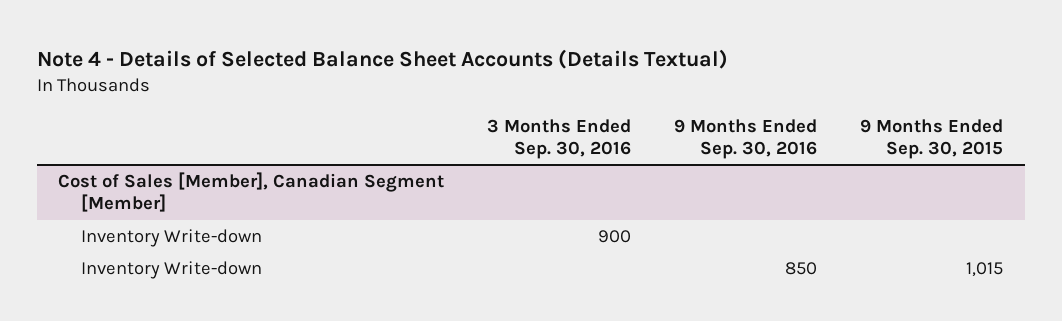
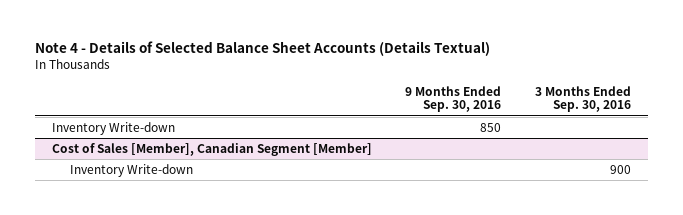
[860,118,1004,160] 9 Months Ended Sep. 30, 2015 -> none
none -> [51,121,175,135] Inventory Write-down
[81,261,263,280] Inventory Write-down -> none

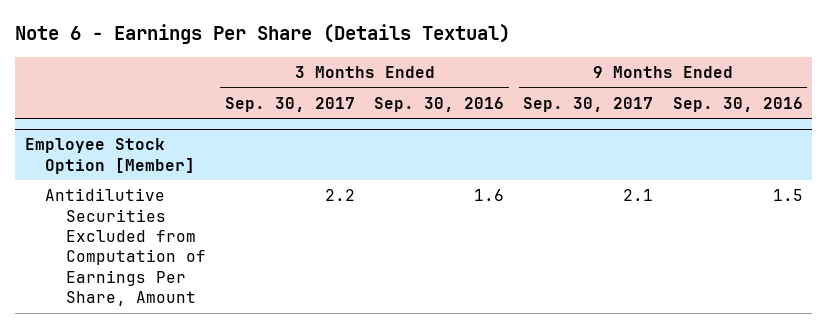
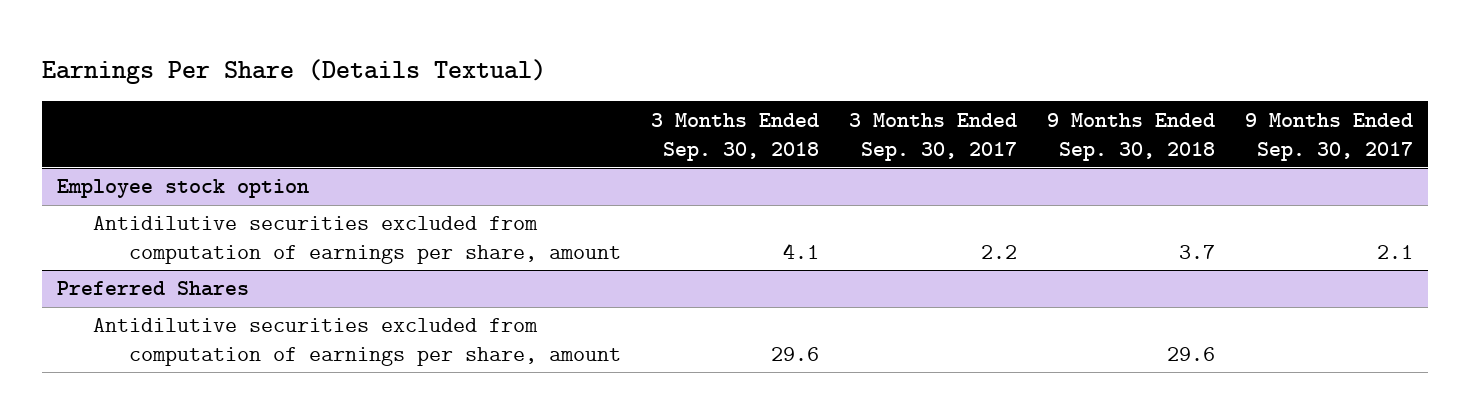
[15,24,511,45] Note 6 - Earnings Per Share (Details Textual) -> [42,59,547,85] Earnings Per Share (Details Textual)
[374,96,505,112] Sep. 30, 2016 -> none
[672,96,803,112] Sep. 30, 2016 -> none
none -> [651,112,820,161] 3 Months Ended Sep. 30, 2018
none -> [1047,112,1216,161] 9 Months Ended Sep. 30, 2018
[24,138,196,174] Employee Stock Option [Member] -> [57,179,310,199] Employee stock option
[45,188,207,307] Antidilutive Securities Excluded from Computation of Earnings Per Share, Amount -> [93,216,622,265] Antidilutive securities excluded from computation of earnings per share, amount
none -> [57,281,250,297] Preferred Shares
none -> [93,318,622,367] Antidilutive securities excluded from computation of earnings per share, amount

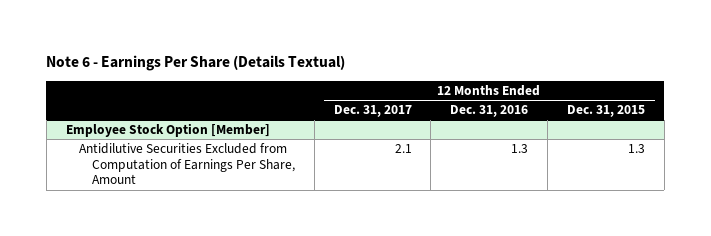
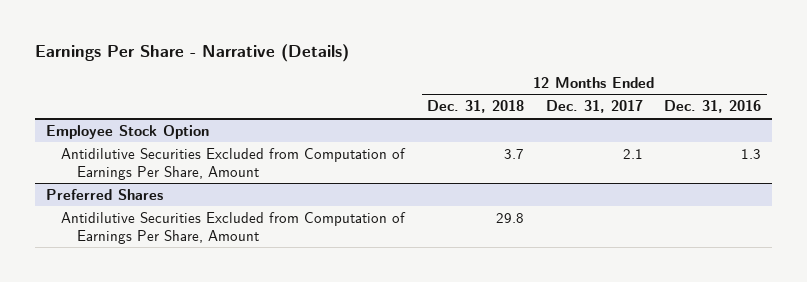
[46,55,346,72] Note 6 - Earnings Per Share (Details Textual) -> [34,44,349,63] Earnings Per Share - Narrative (Details)
[566,105,645,118] Dec. 31, 2015 -> none
none -> [426,100,524,114] Dec. 31, 2018
[65,123,270,138] Employee Stock Option [Member] -> [45,124,209,139] Employee Stock Option
none -> [45,188,163,200] Preferred Shares
none -> [61,211,407,244] Antidilutive Securities Excluded from Computation of Earnings Per Share, Amount

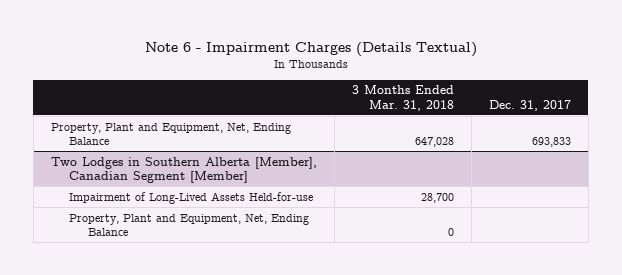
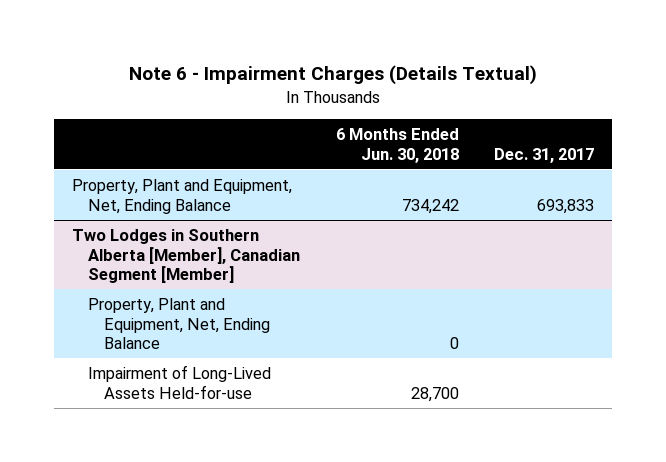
[351,85,454,111] 3 Months Ended Mar. 31, 2018 -> none
none -> [335,128,459,163] 6 Months Ended Jun. 30, 2018
[69,191,314,204] Impairment of Long-Lived Assets Held-for-use -> [88,364,272,399] Impairment of Long-Lived Assets Held-for-use

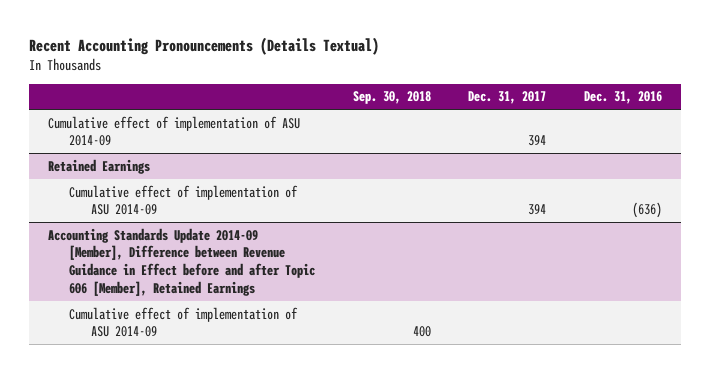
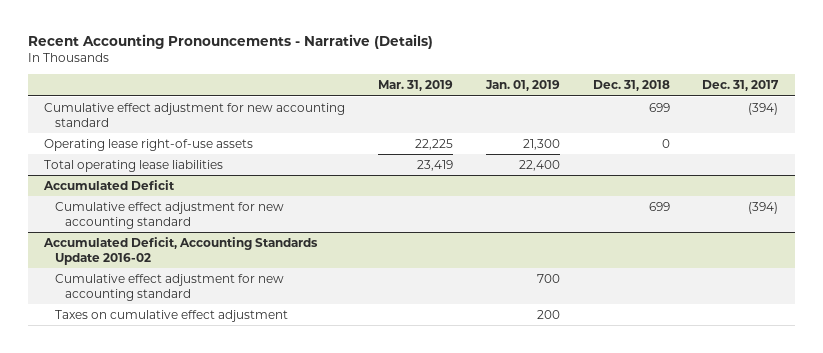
[28,36,379,55] Recent Accounting Pronouncements (Details Textual) -> [28,34,434,50] Recent Accounting Pronouncements - Narrative (Details)
[352,91,431,105] Sep. 30, 2018 -> none
[583,91,662,105] Dec. 31, 2016 -> none
none -> [378,80,454,92] Mar. 31, 2019
none -> [484,80,560,92] Jan. 01, 2019
none -> [592,80,670,92] Dec. 31, 2018
[47,115,300,147] Cumulative effect of implementation of ASU 2014-09 -> none
[69,184,299,216] Cumulative effect of implementation of ASU 2014-09 -> none
[47,227,316,296] Accounting Standards Update 2014-09 [Member], Difference between Revenue Guidance in Effect before and after Topic 606 [Member], Retained Earnings -> none
[69,306,299,338] Cumulative effect of implementation of ASU 2014-09 -> none
none -> [44,102,346,127] Cumulative effect adjustment for new accounting standard
none -> [44,138,254,151] Operating lease right-of-use assets
none -> [44,159,224,172] Total operating lease liabilities
[47,158,150,174] Retained Earnings -> [43,179,176,190] Accumulated Deficit
none -> [54,201,284,229] Cumulative effect adjustment for new accounting standard
none -> [43,236,319,265] Accumulated Deficit, Accounting Standards Update 2016-02
none -> [54,273,284,301] Cumulative effect adjustment for new accounting standard
none -> [54,309,288,322] Taxes on cumulative effect adjustment

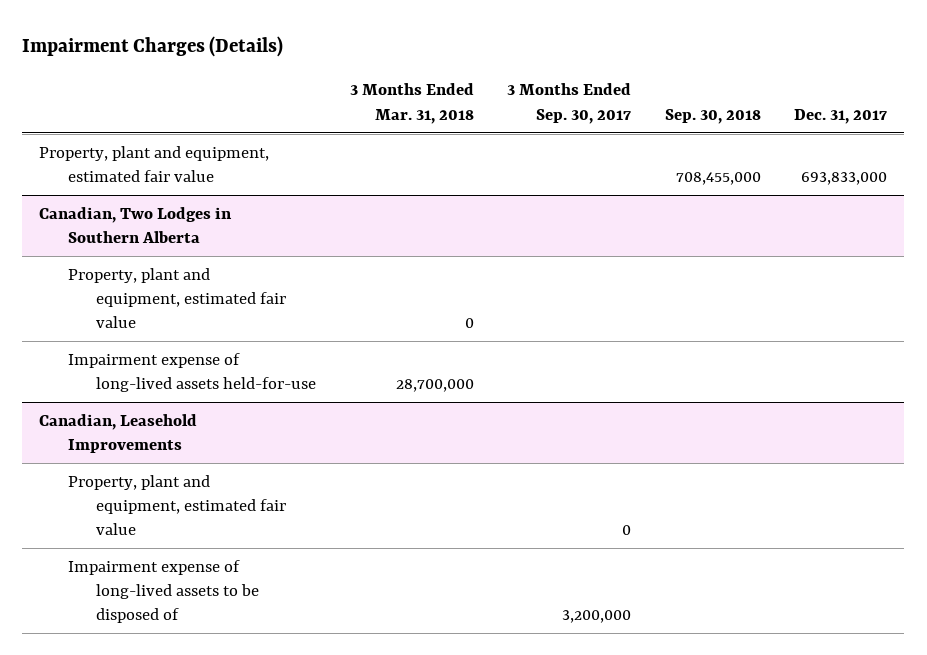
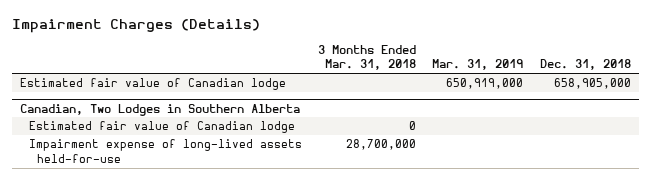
[507,83,632,124] 3 Months Ended Sep. 30, 2017 -> none
[664,108,761,124] Sep. 30, 2018 -> none
[794,108,888,124] Dec. 31, 2017 -> none
none -> [432,59,524,71] Mar. 31, 2019
none -> [539,59,631,71] Dec. 31, 2018
[39,145,270,183] Property, plant and equipment, estimated fair value -> [19,78,286,91] Estimated fair value of Canadian lodge
[67,267,287,329] Property, plant and equipment, estimated fair value -> [28,121,295,134] Estimated fair value of Canadian lodge
[39,413,198,454] Canadian, Leasehold Improvements -> none
[67,474,287,536] Property, plant and equipment, estimated fair value -> none
[67,559,260,624] Impairment expense of long-lived assets to be disposed of -> none

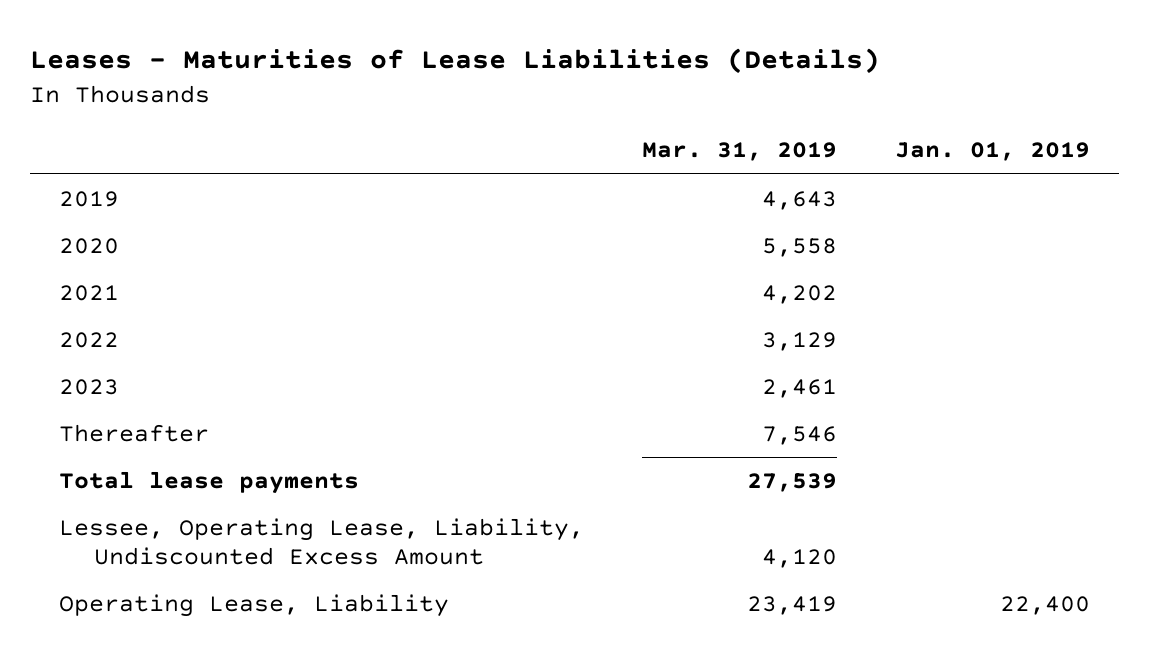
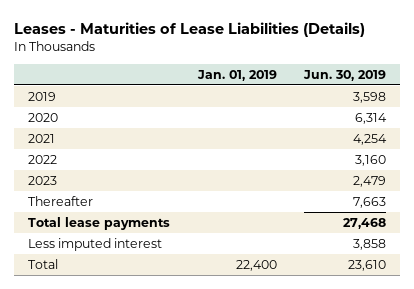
[641,142,837,162] Mar. 31, 2019 -> none
none -> [303,69,387,81] Jun. 30, 2019
[58,517,584,565] Lessee, Operating Lease, Liability, Undiscounted Excess Amount -> [28,237,163,251] Less imputed interest
[58,593,449,617] Operating Lease, Liability -> [28,258,59,269] Total

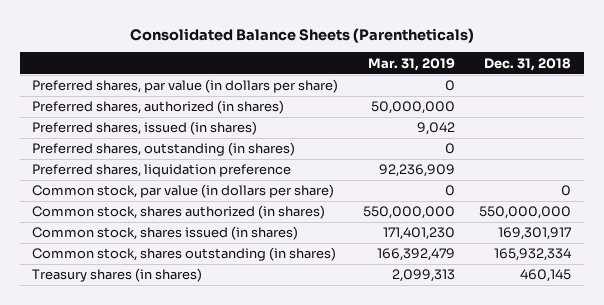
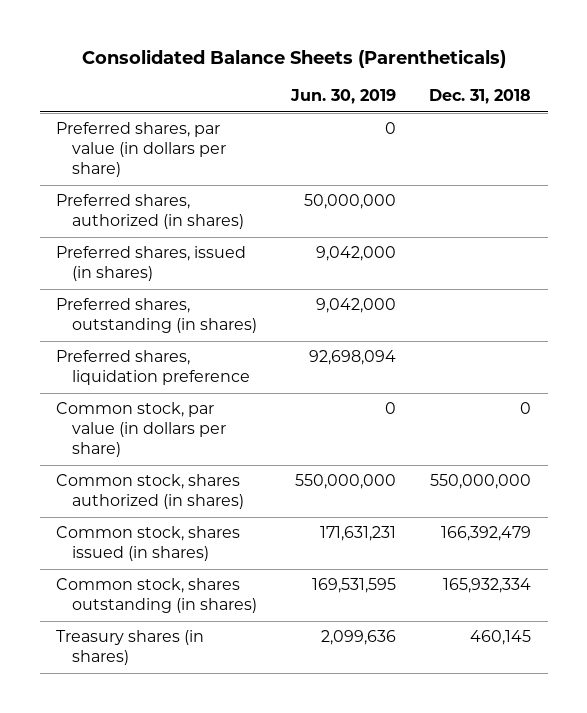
[367,57,455,71] Mar. 31, 2019 -> none
none -> [289,89,396,105] Jun. 30, 2019
[498,227,572,241] 169,301,917 -> [441,526,532,542] 166,392,479

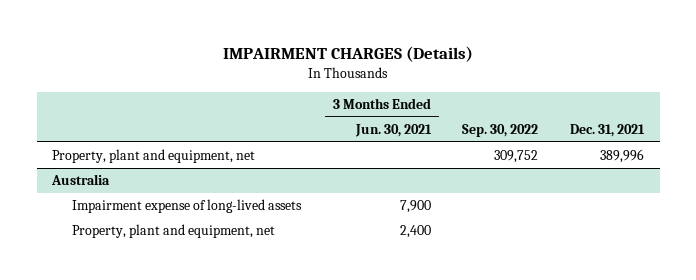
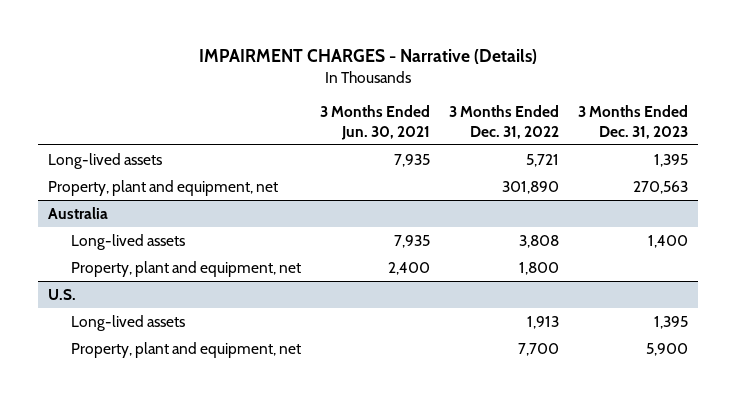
[223,45,474,62] IMPAIRMENT CHARGES (Details) -> [198,49,537,65] IMPAIRMENT CHARGES - Narrative (Details)
[462,124,539,138] Sep. 30, 2022 -> none
[569,124,645,138] Dec. 31, 2021 -> none
none -> [449,105,560,139] 3 Months Ended Dec. 31, 2022
none -> [578,105,689,139] 3 Months Ended Dec. 31, 2023
none -> [47,152,162,169] Long-lived assets
[72,199,303,214] Impairment expense of long-lived assets -> [71,233,186,250] Long-lived assets
[399,200,431,214] 7,900 -> [394,234,431,248] 7,935
none -> [47,288,76,300] U.S.
none -> [71,314,186,331] Long-lived assets
none -> [71,341,302,358] Property, plant and equipment, net

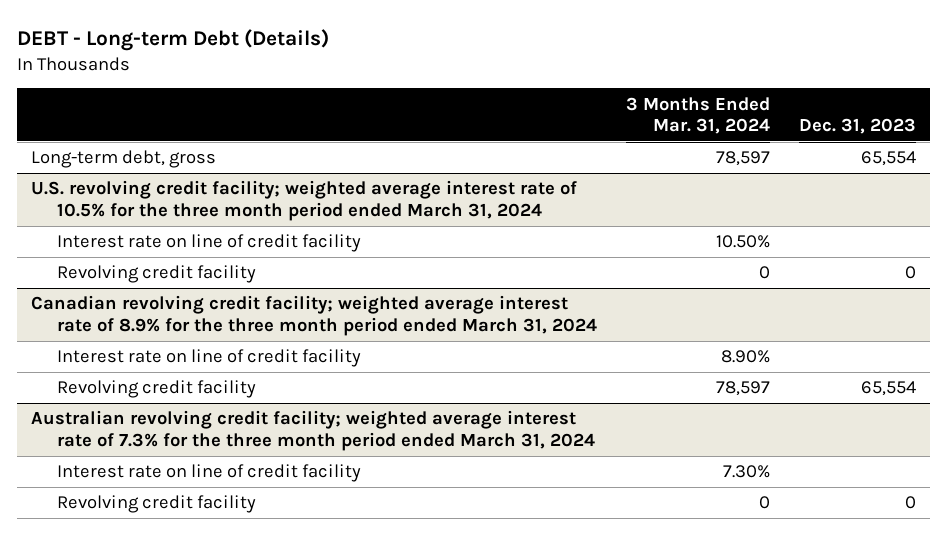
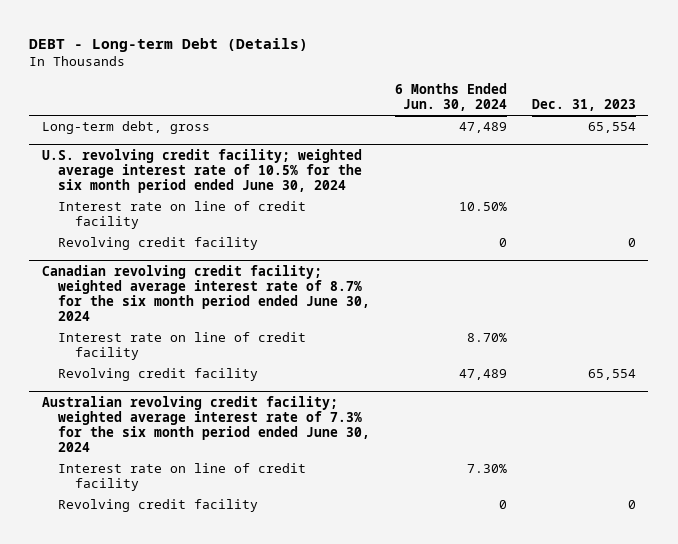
[625,96,770,135] 3 Months Ended Mar. 31, 2024 -> none
none -> [395,83,508,112] 6 Months Ended Jun. 30, 2024
[31,180,578,221] U.S. revolving credit facility; weighted average interest rate of 10.5% for the three month period ended March 31, 2024 -> [41,148,363,193] U.S. revolving credit facility; weighted average interest rate of 10.5% for the six month period ended June 30, 2024
[31,295,597,336] Canadian revolving credit facility; weighted average interest rate of 8.9% for the three month period ended March 31, 2024 -> [41,264,371,321] Canadian revolving credit facility; weighted average interest rate of 8.7% for the six month period ended June 30, 2024
[31,410,595,451] Australian revolving credit facility; weighted average interest rate of 7.3% for the three month period ended March 31, 2024 -> [41,395,371,452] Australian revolving credit facility; weighted average interest rate of 7.3% for the six month period ended June 30, 2024

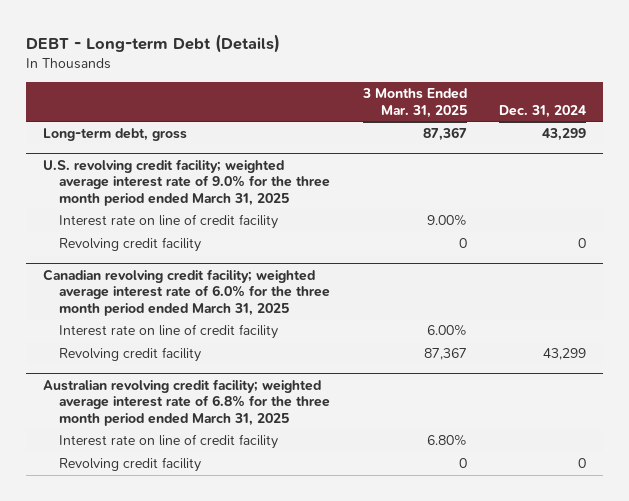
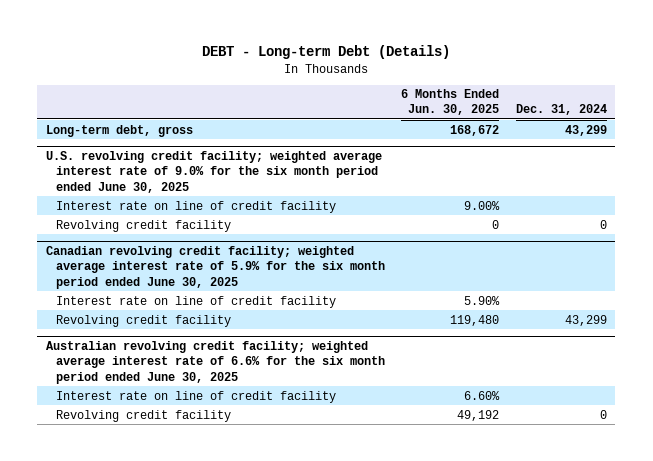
[361,88,467,118] 3 Months Ended Mar. 31, 2025 -> none
none -> [401,89,500,116] 6 Months Ended Jun. 30, 2025
[42,158,330,206] U.S. revolving credit facility; weighted average interest rate of 9.0% for the three month period ended March 31, 2025 -> [45,151,382,193] U.S. revolving credit facility; weighted average interest rate of 9.0% for the six month period ended June 30, 2025
[42,268,330,316] Canadian revolving credit facility; weighted average interest rate of 6.0% for the three month period ended March 31, 2025 -> [45,246,385,289] Canadian revolving credit facility; weighted average interest rate of 5.9% for the six month period ended June 30, 2025
[42,378,330,426] Australian revolving credit facility; weighted average interest rate of 6.8% for the three month period ended March 31, 2025 -> [45,341,385,384] Australian revolving credit facility; weighted average interest rate of 6.6% for the six month period ended June 30, 2025

